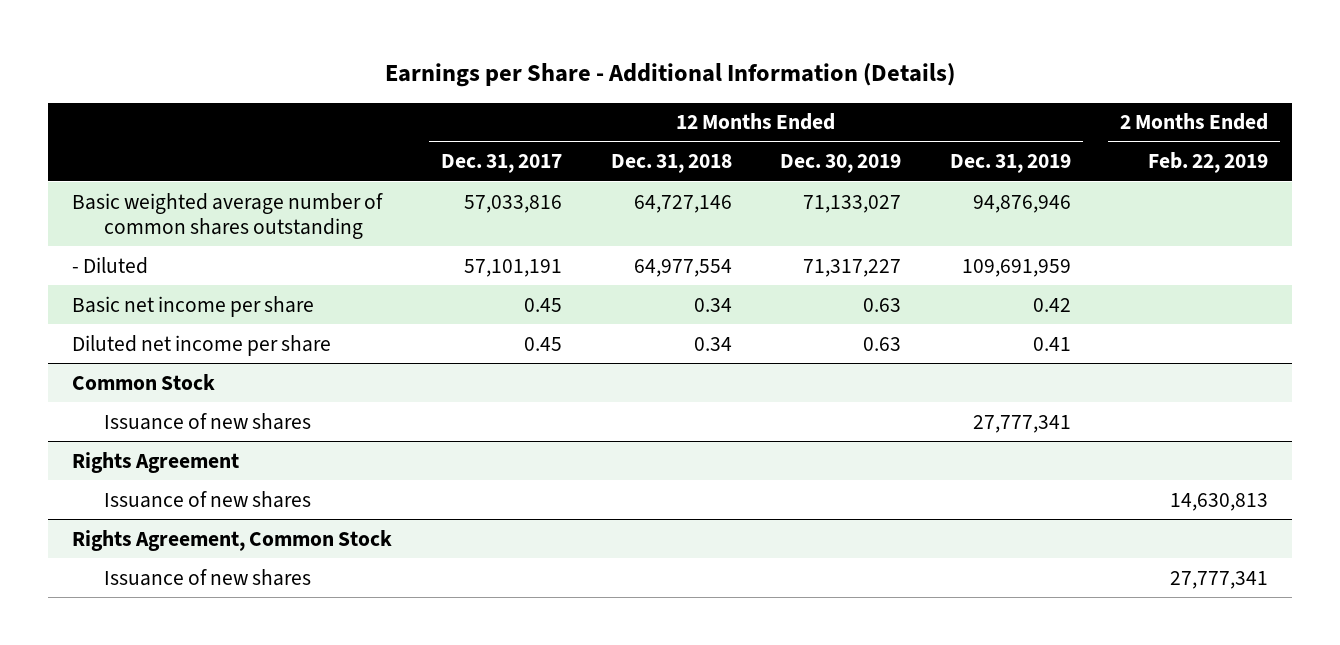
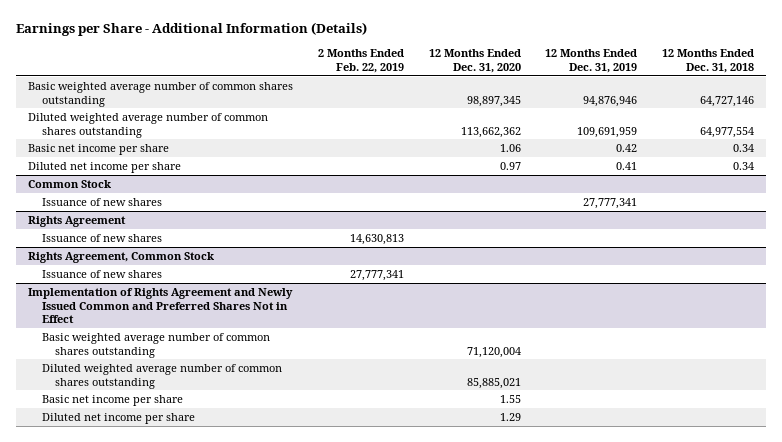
[441,154,563,174] Dec. 31, 2017 -> none
[780,154,902,174] Dec. 30, 2019 -> none
none -> [428,49,521,73] 12 Months Ended Dec. 31, 2020
[72,256,149,274] - Diluted -> [28,112,269,138] Diluted weighted average number of common shares outstanding
none -> [28,287,294,324] Implementation of Rights Agreement and Newly Issued Common and Preferred Shares Not in Effect
none -> [41,332,270,358] Basic weighted average number of common shares outstanding
none -> [41,363,282,389] Diluted weighted average number of common shares outstanding
none -> [41,394,183,406] Basic net income per share
none -> [41,412,195,424] Diluted net income per share

